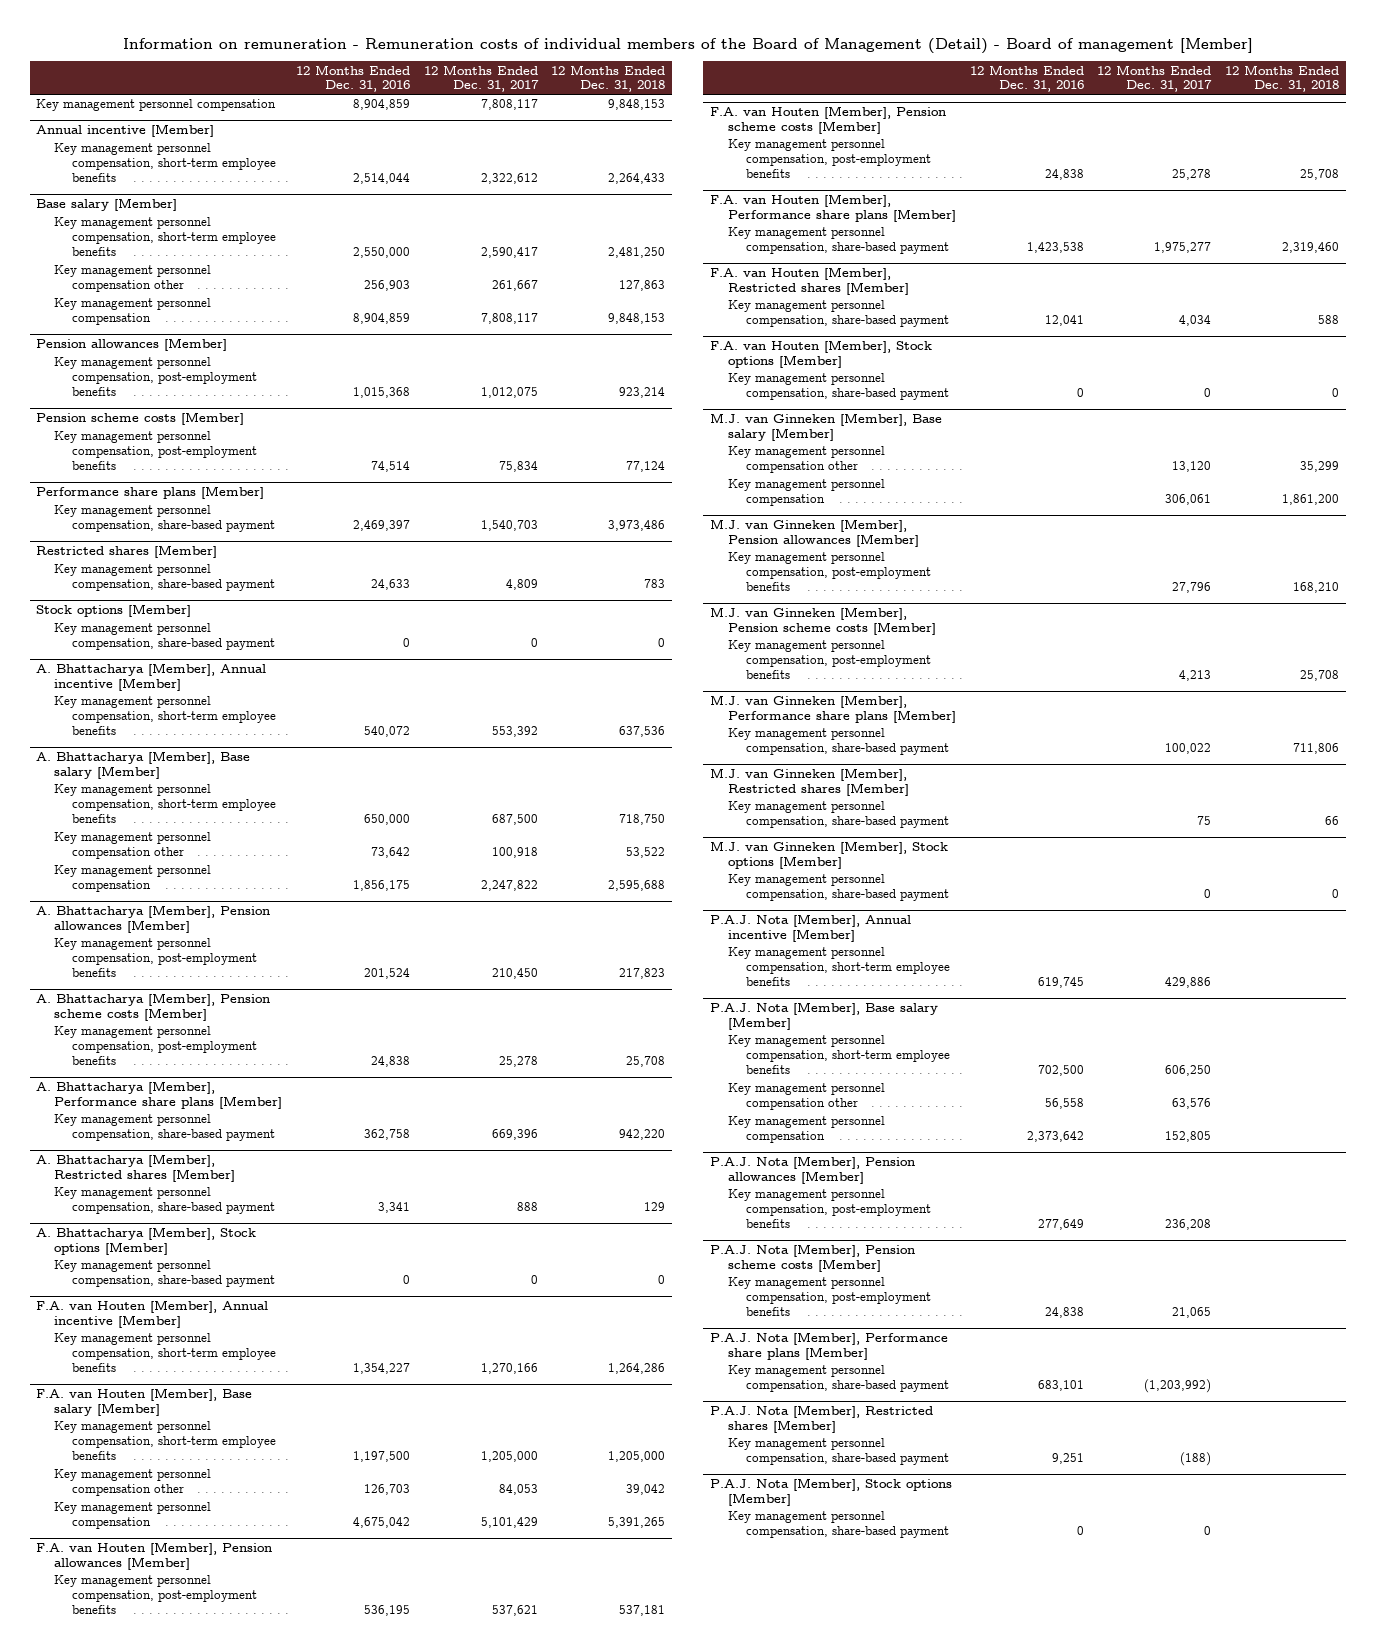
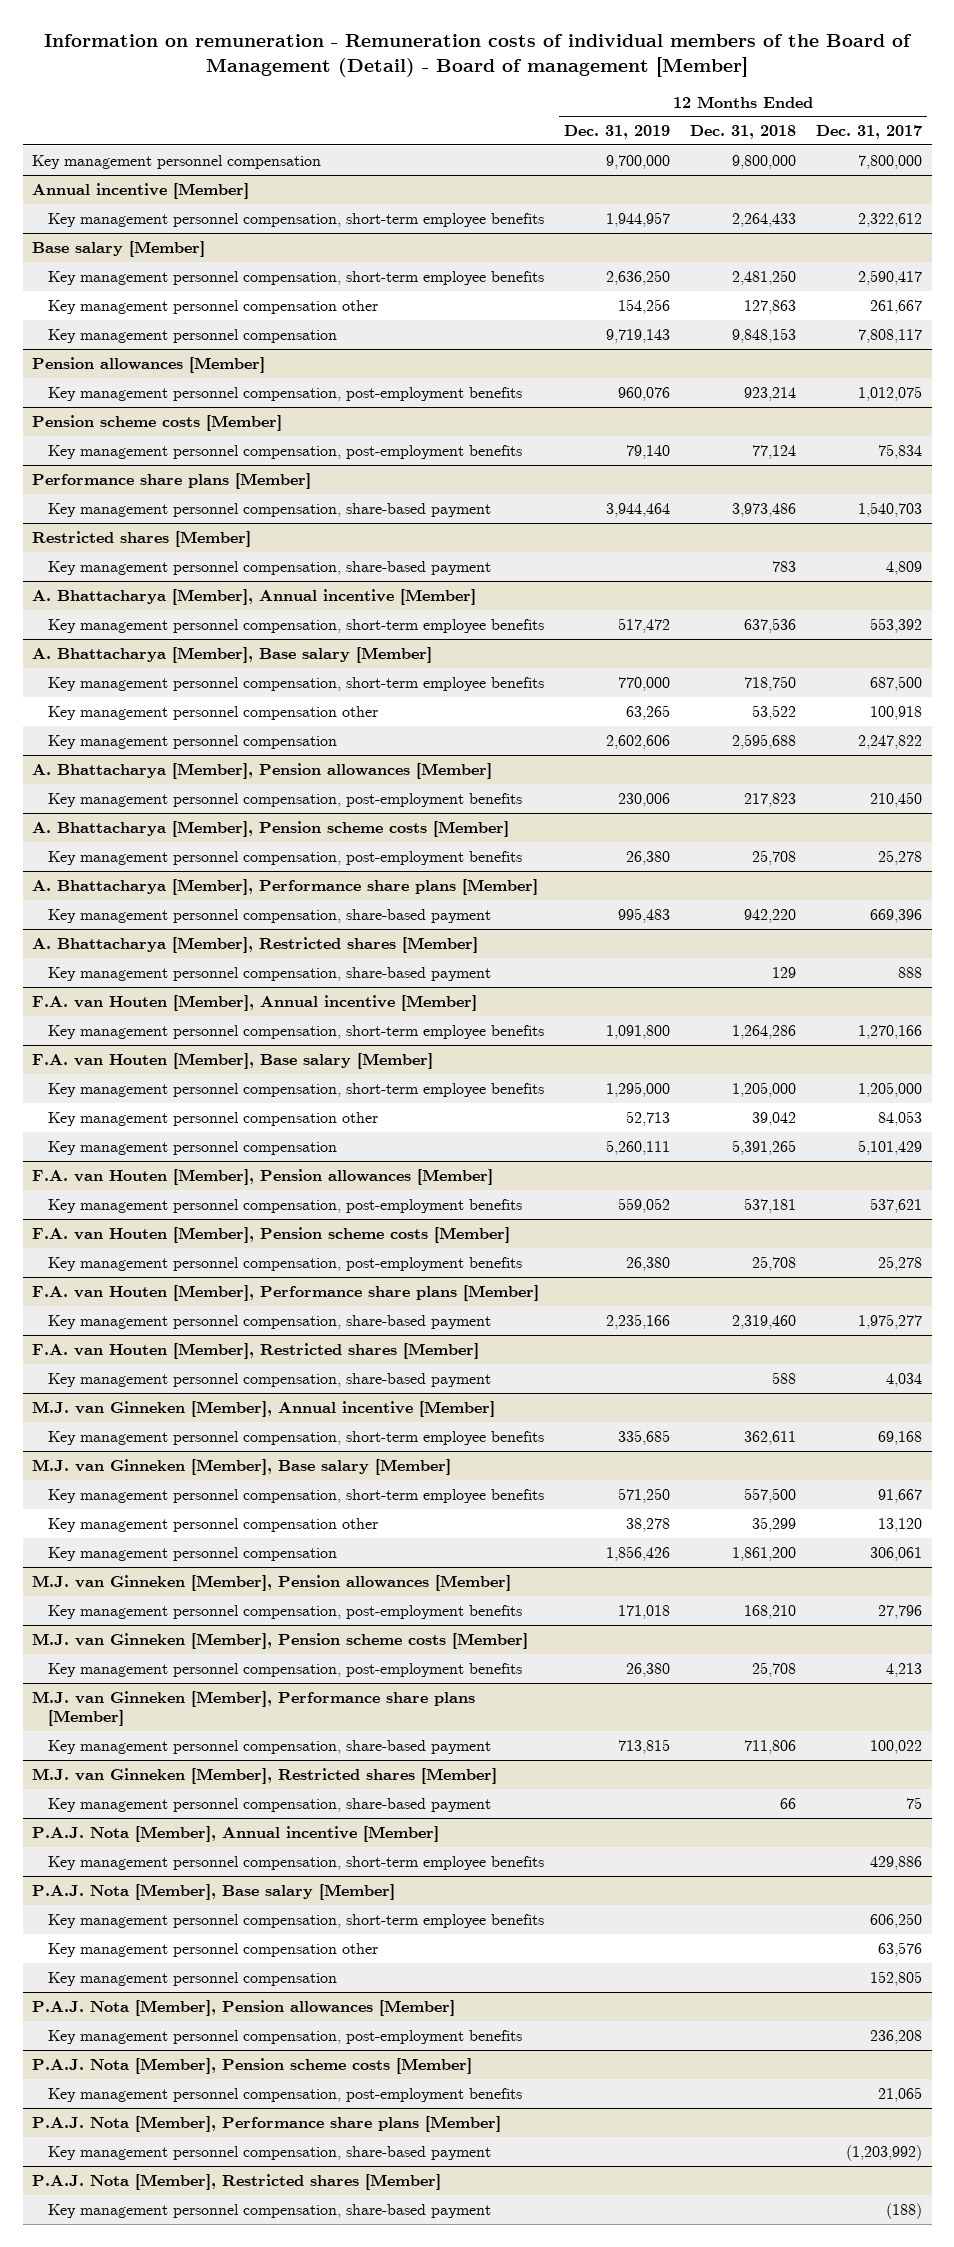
[295,64,410,93] 12 Months Ended Dec. 31, 2016 -> none
none -> [564,125,671,140] Dec. 31, 2019
[480,99,538,111] 7,808,117 -> [857,154,922,169] 7,800,000
[608,99,666,111] 9,848,153 -> [731,154,796,169] 9,800,000
[36,603,192,617] Stock options [Member] -> none
[54,623,276,651] Key management personnel compensation, share-based payment -> none
[36,1226,257,1255] A. Bhattacharya [Member], Stock options [Member] -> none
[54,1260,276,1288] Key management personnel compensation, share-based payment -> none
[710,339,933,368] F.A. van Houten [Member], Stock options [Member] -> none
[727,373,949,401] Key management personnel compensation, share-based payment -> none
none -> [32,1400,496,1417] M.J. van Ginneken [Member], Annual incentive [Member]
none -> [48,1430,545,1445] Key management personnel compensation, short-term employee benefits
none -> [48,1488,545,1503] Key management personnel compensation, short-term employee benefits
[710,840,949,869] M.J. van Ginneken [Member], Stock options [Member] -> none
[727,874,949,902] Key management personnel compensation, share-based payment -> none
[710,1477,953,1506] P.A.J. Nota [Member], Stock options [Member] -> none
[727,1511,949,1539] Key management personnel compensation, share-based payment -> none

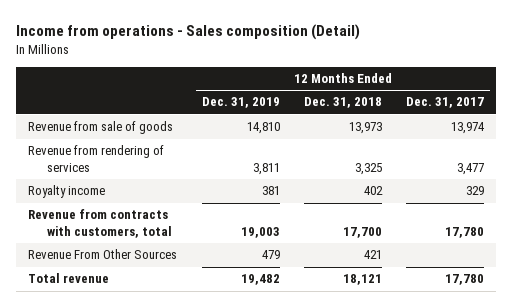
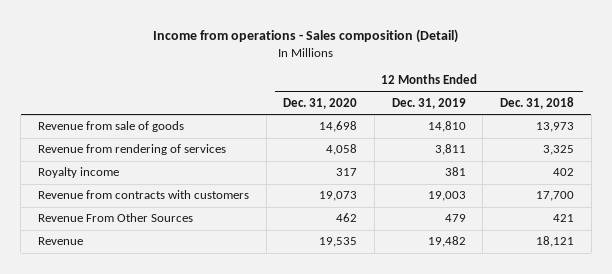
[406,97,485,109] Dec. 31, 2017 -> none
none -> [283,98,358,110] Dec. 31, 2020
[28,209,173,238] Revenue from contracts with customers, total -> [37,190,249,200] Revenue from contracts with customers
[28,273,110,284] Total revenue -> [37,237,83,246] Revenue

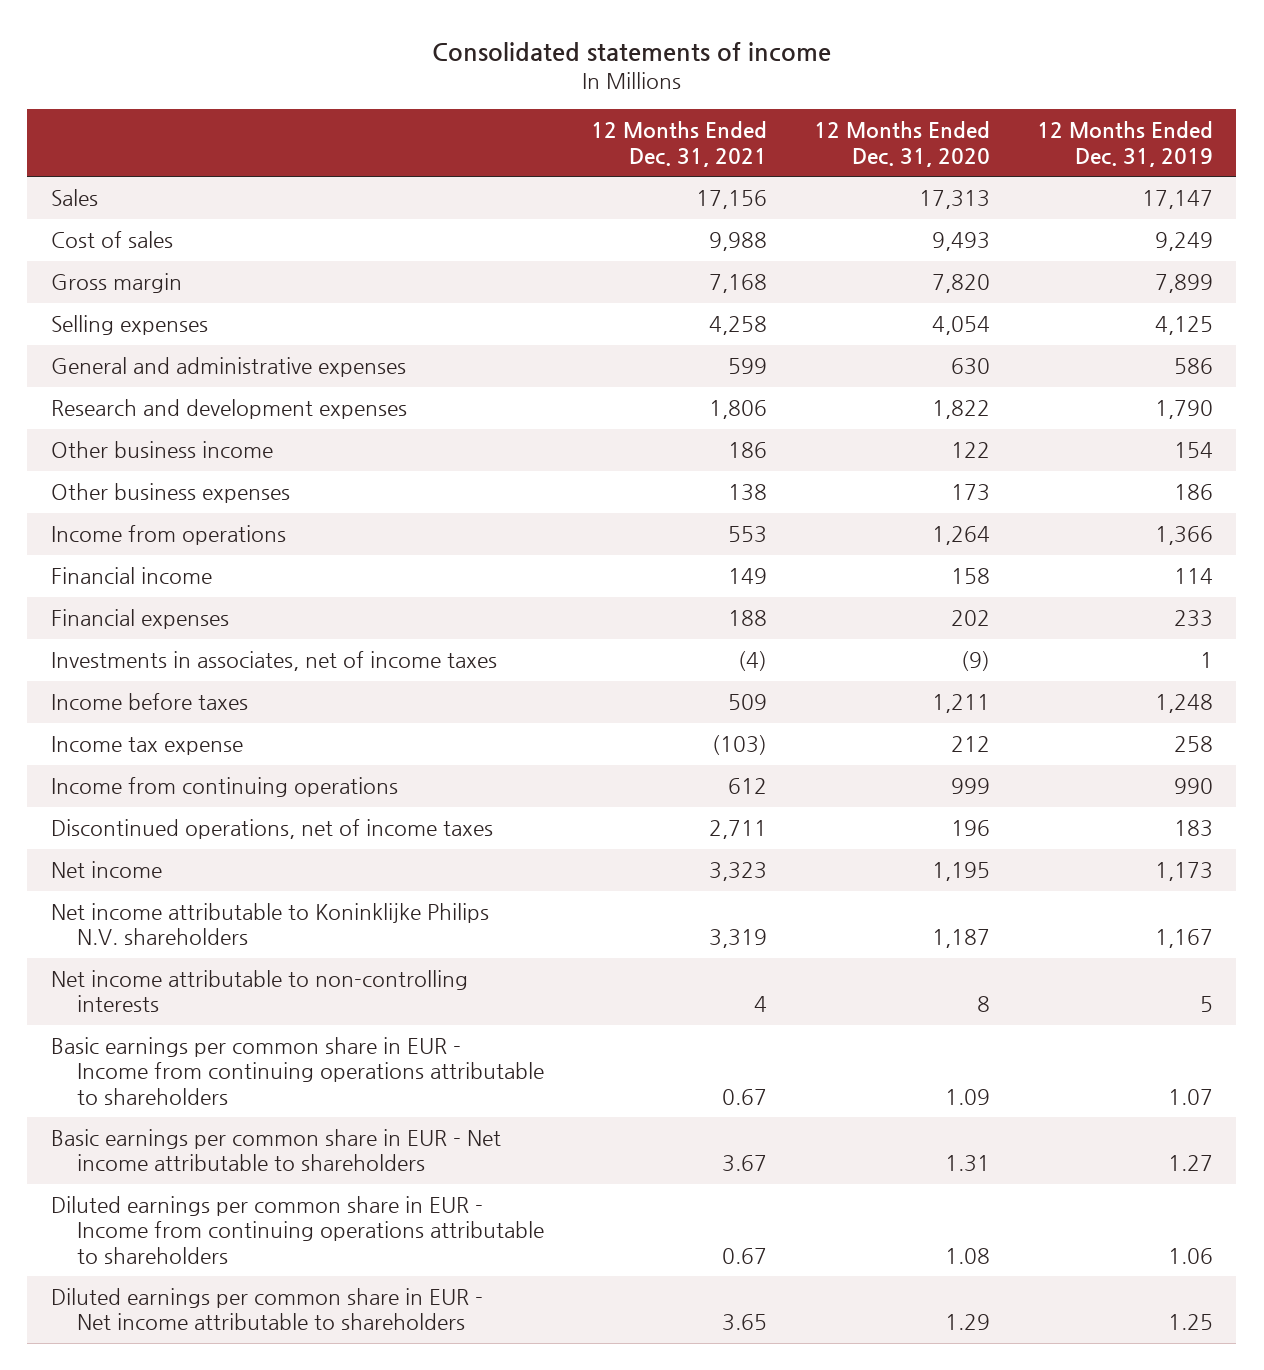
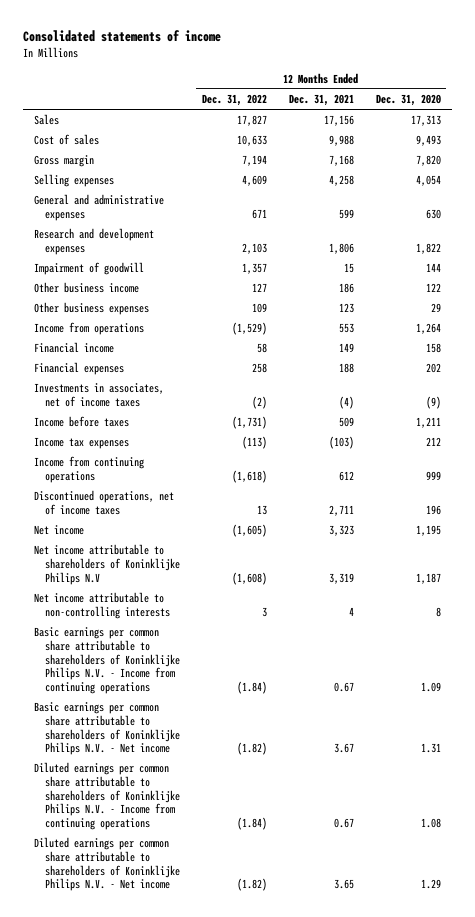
[1036,121,1213,167] 12 Months Ended Dec. 31, 2019 -> none
none -> [201,94,267,107] Dec. 31, 2022
none -> [34,262,145,276] Impairment of goodwill
[727,484,767,502] 138 -> [338,303,354,314] 123
[950,484,990,502] 173 -> [430,303,441,313] 29
[50,736,243,756] Income tax expense -> [34,437,130,450] Income tax expenses
[50,903,489,946] Net income attributable to Koninklijke Philips N.V. shareholders -> [34,544,180,585] Net income attributable to shareholders of Koninklijke Philips N.V
[50,1037,544,1105] Basic earnings per common share in EUR - Income from continuing operations attributable to shareholders -> [34,627,180,694] Basic earnings per common share attributable to shareholders of Koninklijke Philips N.V. - Income from continuing operations
[50,1129,501,1172] Basic earnings per common share in EUR - Net income attributable to shareholders -> [34,702,180,756] Basic earnings per common share attributable to shareholders of Koninklijke Philips N.V. - Net income
[50,1196,544,1264] Diluted earnings per common share in EUR - Income from continuing operations attributable to shareholders -> [34,762,180,830] Diluted earnings per common share attributable to shareholders of Koninklijke Philips N.V. - Income from continuing operations
[50,1288,483,1331] Diluted earnings per common share in EUR - Net income attributable to shareholders -> [34,837,180,892] Diluted earnings per common share attributable to shareholders of Koninklijke Philips N.V. - Net income

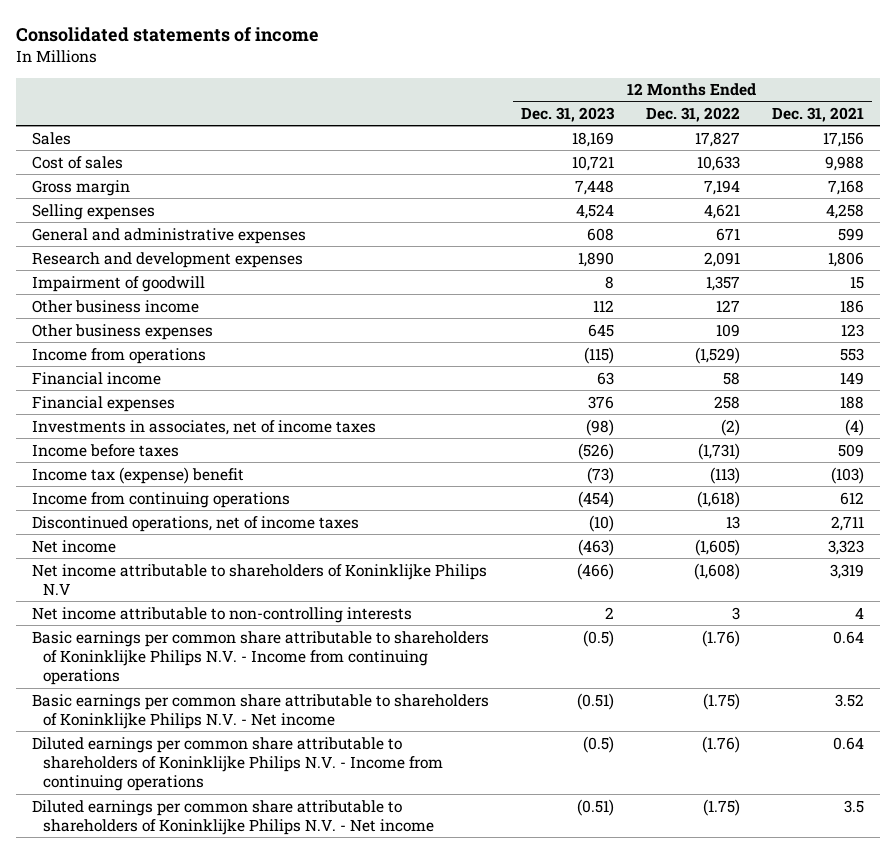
[375,94,441,107] Dec. 31, 2020 -> none
none -> [521,107,616,123] Dec. 31, 2023
[241,175,267,187] 4,609 -> [703,203,740,219] 4,621
[241,242,267,254] 2,103 -> [703,251,740,267] 2,091
[34,437,130,450] Income tax expenses -> [32,466,245,484] Income tax (expense) benefit
[236,680,267,694] (1.84) -> [701,629,740,647] (1.76)
[333,681,354,692] 0.67 -> [832,630,864,644] 0.64
[236,742,267,756] (1.82) -> [702,692,740,710] (1.75)
[333,743,354,754] 3.67 -> [834,693,864,707] 3.52
[236,816,267,830] (1.84) -> [701,735,740,753] (1.76)
[333,817,354,828] 0.67 -> [832,736,864,750] 0.64
[236,878,267,892] (1.82) -> [702,798,740,816] (1.75)
[333,879,354,890] 3.65 -> [843,799,864,813] 3.5

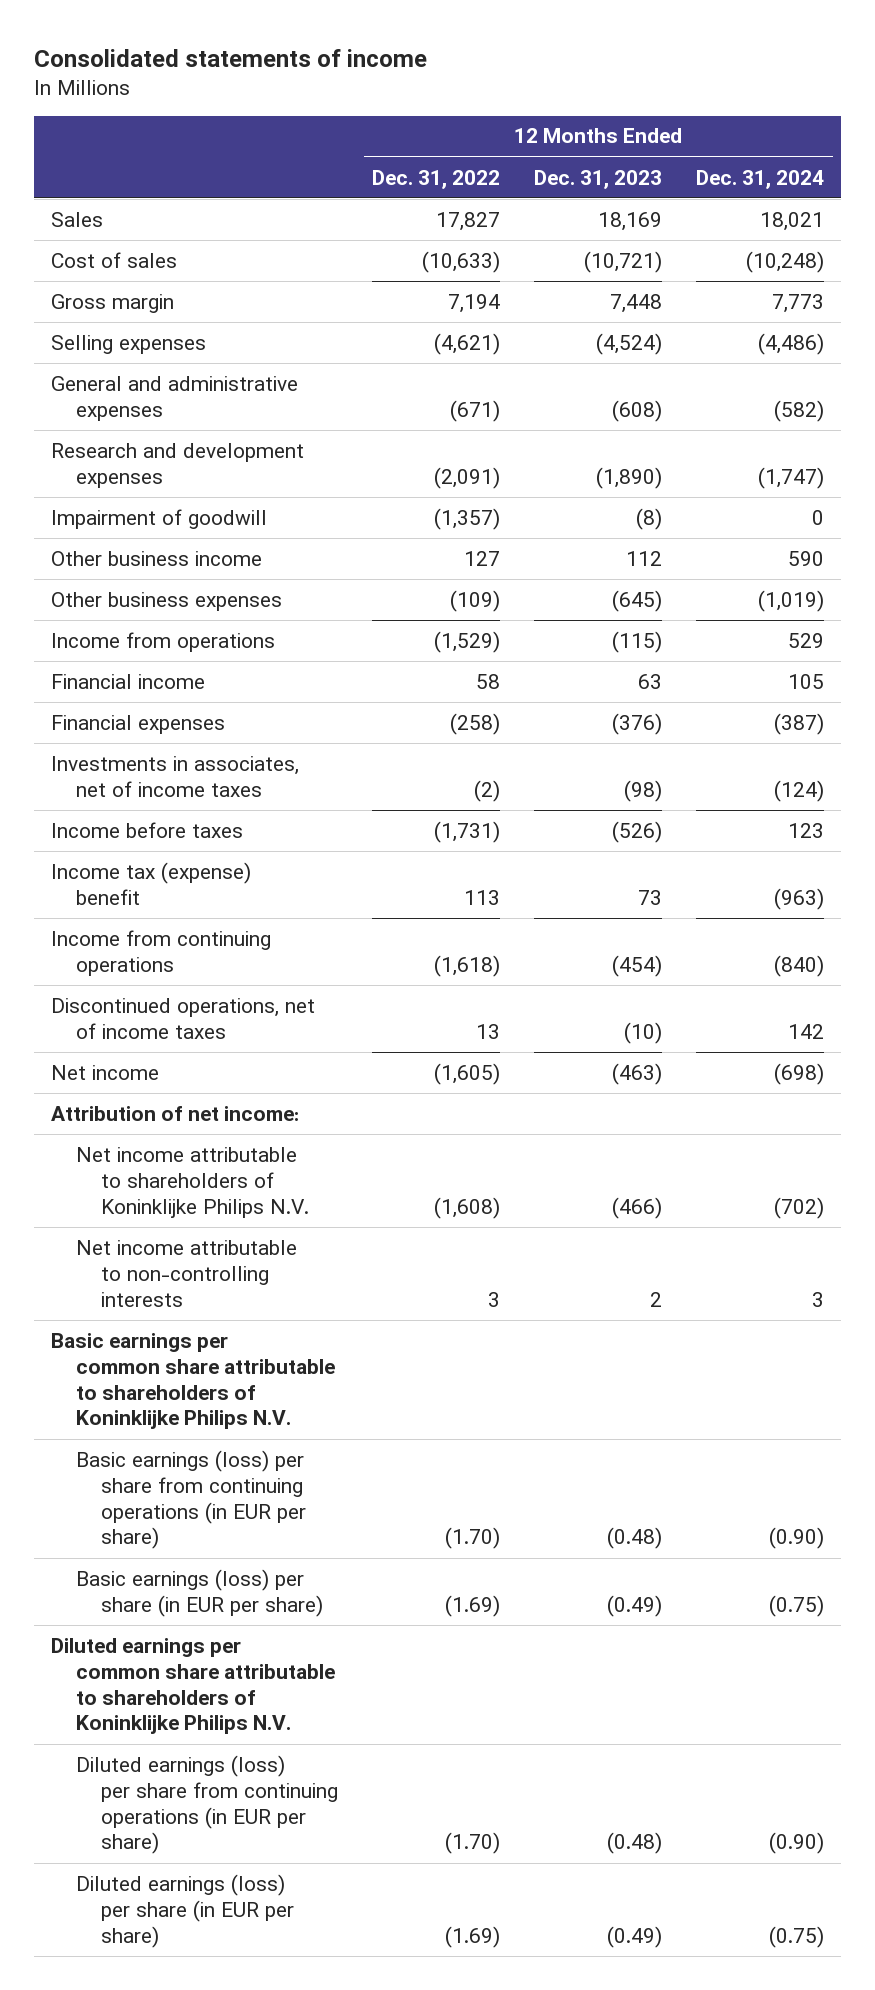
[771,107,864,123] Dec. 31, 2021 -> none
none -> [696,169,825,189] Dec. 31, 2024
[572,155,615,171] 10,721 -> [584,250,663,273] (10,721)
[696,155,740,171] 10,633 -> [422,250,501,273] (10,633)
[576,203,615,219] 4,524 -> [596,332,663,355] (4,524)
[703,203,740,219] 4,621 -> [434,332,501,355] (4,621)
[587,227,615,241] 608 -> [612,399,663,422] (608)
[715,227,740,241] 671 -> [450,399,501,422] (671)
[578,251,615,267] 1,890 -> [596,466,663,489] (1,890)
[703,251,740,267] 2,091 -> [434,466,501,489] (2,091)
[605,275,615,289] 8 -> [636,507,663,530] (8)
[705,275,740,291] 1,357 -> [434,507,501,530] (1,357)
[588,323,615,337] 645 -> [612,589,663,612] (645)
[715,323,740,337] 109 -> [450,589,501,612] (109)
[588,395,615,409] 376 -> [612,712,663,735] (376)
[713,395,740,409] 258 -> [450,712,501,735] (258)
[587,466,615,484] (73) -> [638,889,663,905] 73
[709,466,740,484] (113) -> [464,889,501,905] 113
none -> [51,1105,300,1121] Attribution of net income:
[32,563,488,596] Net income attributable to shareholders of Koninklijke Philips N.V -> [76,1146,310,1218] Net income attributable to shareholders of Koninklijke Philips N.V.
none -> [51,1332,336,1430] Basic earnings per common share attributable to shareholders of Koninklijke Philips N.V.
[32,630,490,686] Basic earnings per common share attributable to shareholders of Koninklijke Philips N.V. - Income from continuing operations -> [76,1449,307,1550] Basic earnings (loss) per share from continuing operations (in EUR per share)
[583,629,615,647] (0.5) -> [607,1527,663,1550] (0.48)
[701,629,740,647] (1.76) -> [445,1527,501,1550] (1.70)
[32,693,490,730] Basic earnings per common share attributable to shareholders of Koninklijke Philips N.V. - Net income -> [76,1568,324,1617] Basic earnings (loss) per share (in EUR per share)
[577,692,615,710] (0.51) -> [607,1594,663,1617] (0.49)
[702,692,740,710] (1.75) -> [445,1594,501,1617] (1.69)
none -> [51,1637,336,1735] Diluted earnings per common share attributable to shareholders of Koninklijke Philips N.V.
[32,736,444,792] Diluted earnings per common share attributable to shareholders of Koninklijke Philips N.V. - Income from continuing operations -> [76,1754,339,1855] Diluted earnings (loss) per share from continuing operations (in EUR per share)
[583,735,615,753] (0.5) -> [607,1832,663,1855] (0.48)
[701,735,740,753] (1.76) -> [445,1832,501,1855] (1.70)
[32,799,435,836] Diluted earnings per common share attributable to shareholders of Koninklijke Philips N.V. - Net income -> [76,1873,295,1948] Diluted earnings (loss) per share (in EUR per share)
[577,798,615,816] (0.51) -> [607,1925,663,1948] (0.49)
[702,798,740,816] (1.75) -> [445,1925,501,1948] (1.69)

